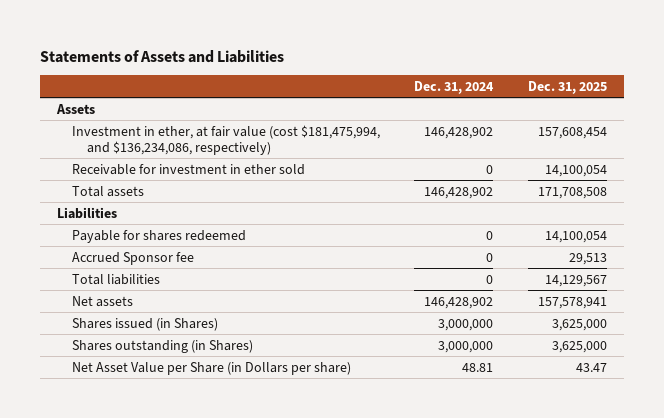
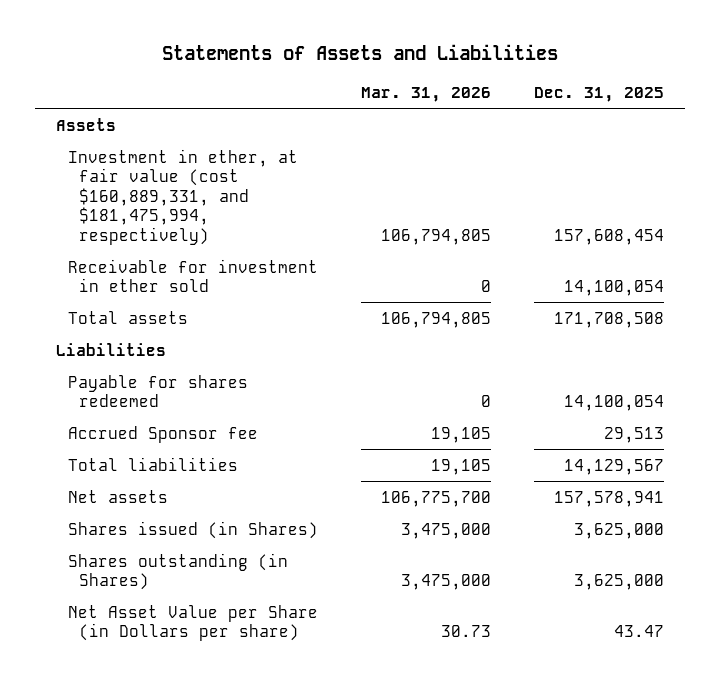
[414,80,495,94] Dec. 31, 2024 -> none
none -> [360,86,491,102] Mar. 31, 2026
[72,124,381,155] Investment in ether, at fair value (cost $181,475,994, and $136,234,086, respectively) -> [67,148,298,246] Investment in ether, at fair value (cost $160,889,331, and $181,475,994, respectively)

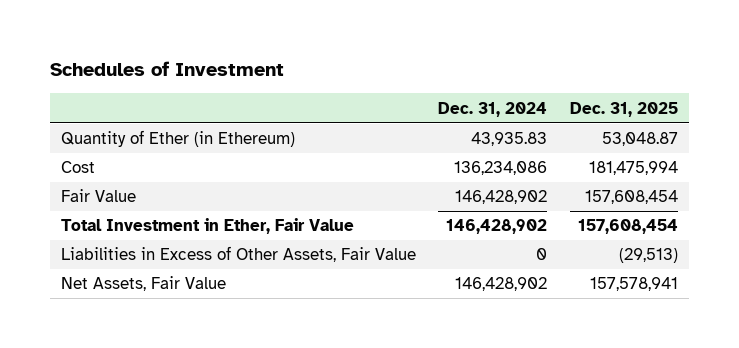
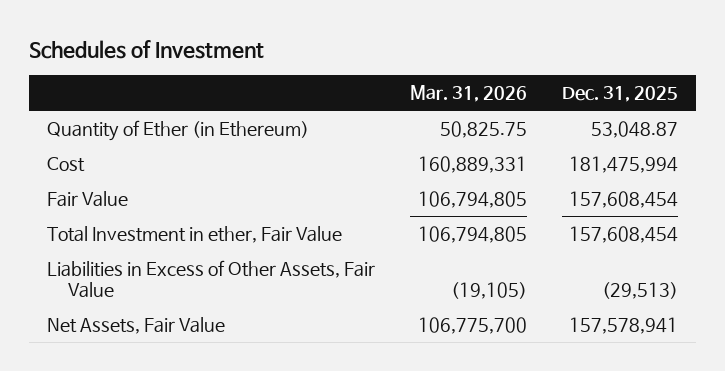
[438,101,548,117] Dec. 31, 2024 -> none
none -> [409,85,527,103] Mar. 31, 2026
[61,218,355,235] Total Investment in Ether, Fair Value -> [46,226,342,244] Total Investment in ether, Fair Value

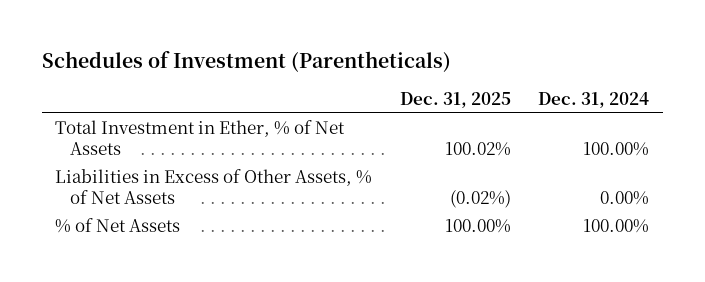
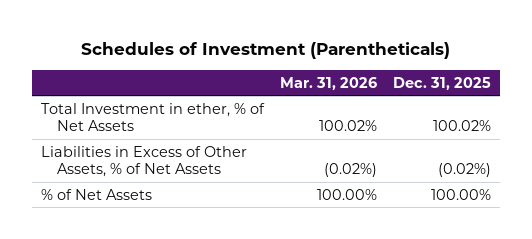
[538,91,650,108] Dec. 31, 2024 -> none
none -> [280,76,378,90] Mar. 31, 2026
[55,120,346,155] Total Investment in Ether, % of Net Assets -> [40,102,265,132] Total Investment in ether, % of Net Assets

